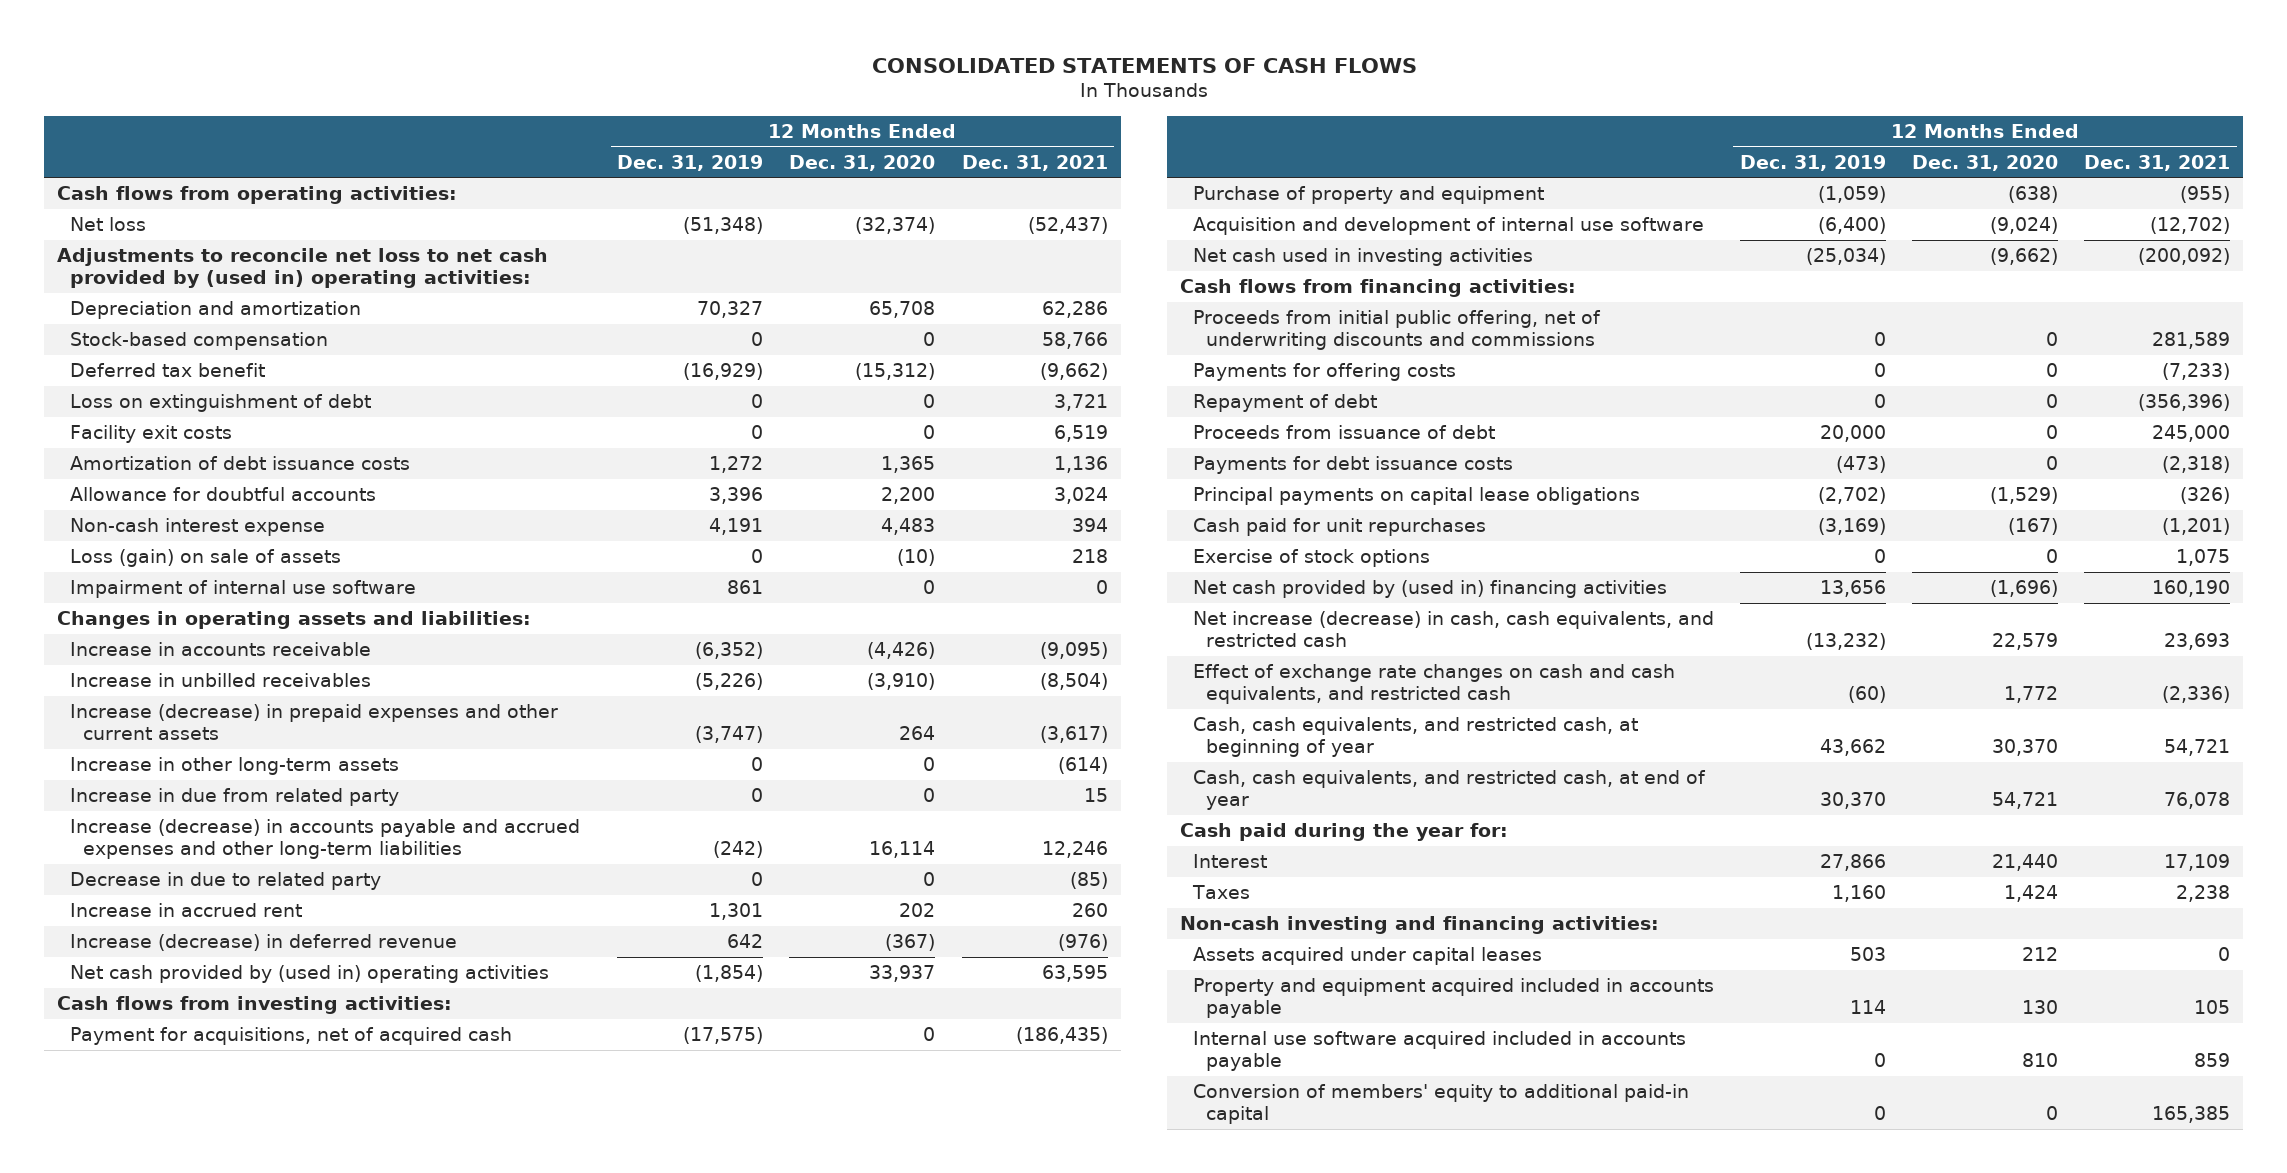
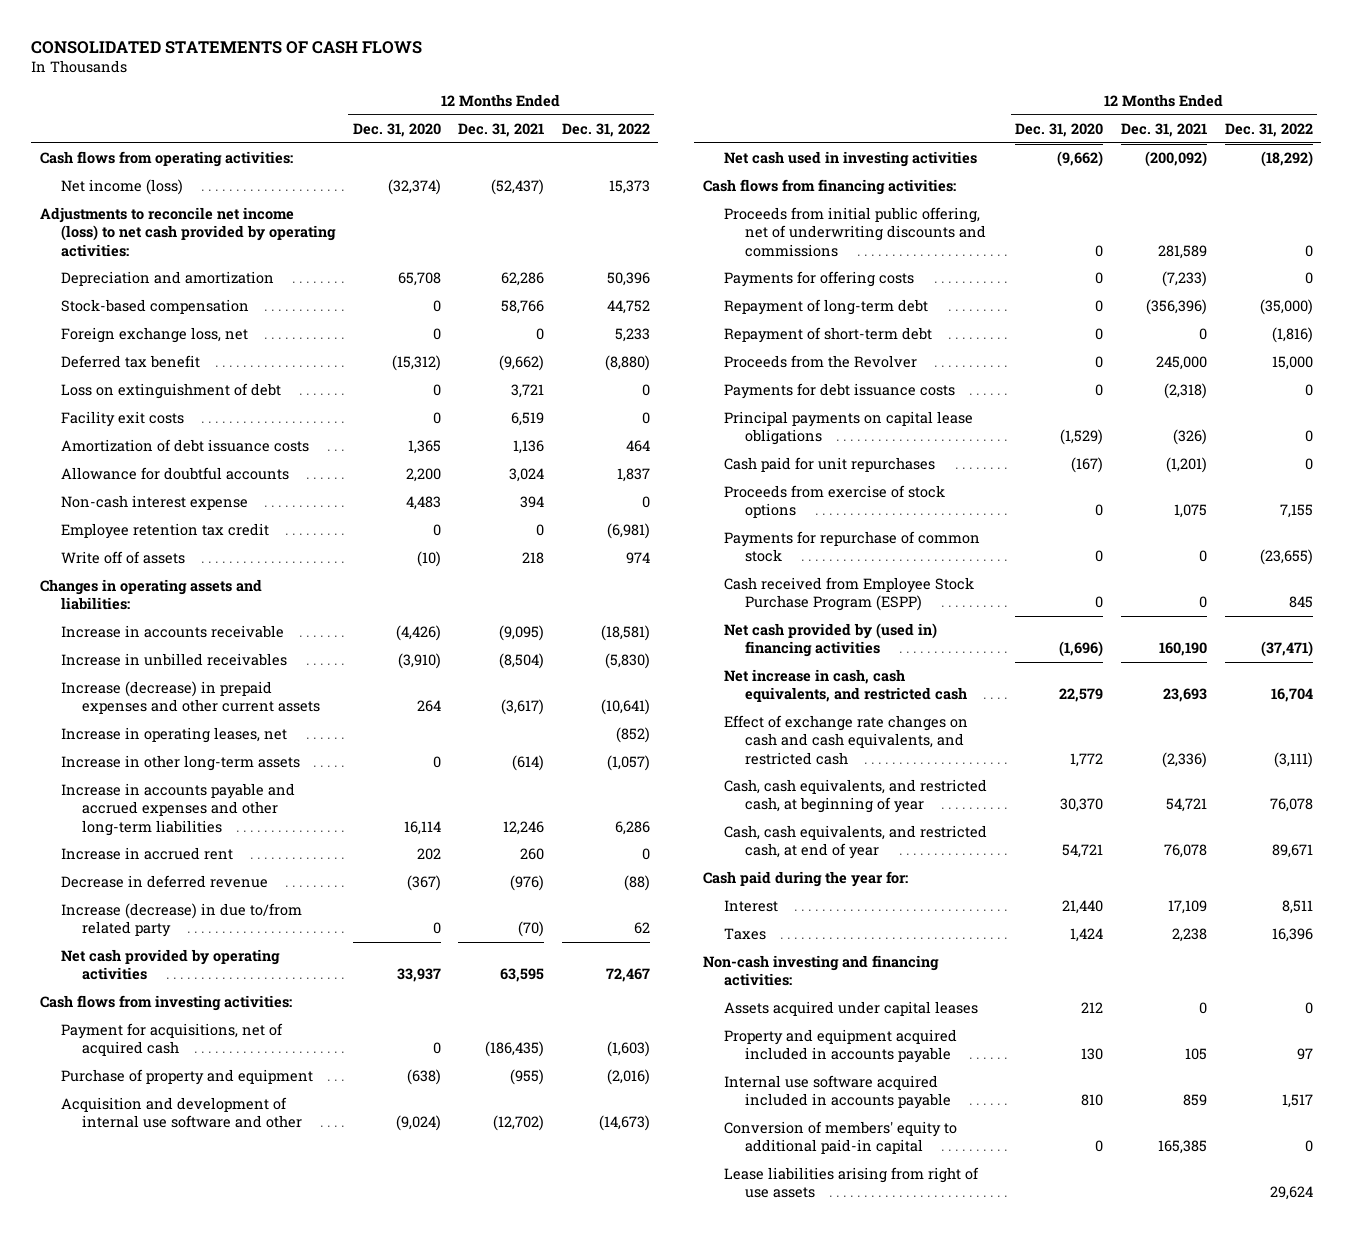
[617,154,764,171] Dec. 31, 2019 -> none
none -> [561,122,650,137] Dec. 31, 2022
[70,217,147,232] Net loss -> [60,179,183,196] Net income (loss)
[57,248,549,288] Adjustments to reconcile net loss to net cash provided by (used in) operating activities: -> [39,207,336,257] Adjustments to reconcile net income (loss) to net cash provided by operating activities:
none -> [60,327,248,344] Foreign exchange loss, net
[70,580,417,599] Impairment of internal use software -> none
none -> [60,523,269,540] Employee retention tax credit
[70,549,342,568] Loss (gain) on sale of assets -> [60,551,185,565] Write off of assets
none -> [60,727,287,744] Increase in operating leases, net
[70,788,400,807] Increase in due from related party -> none
[70,872,382,891] Decrease in due to related party -> none
[70,819,581,859] Increase (decrease) in accounts payable and accrued expenses and other long-term liabilities -> [60,783,295,836] Increase in accounts payable and accrued expenses and other long-term liabilities
[70,934,458,952] Increase (decrease) in deferred revenue -> [60,875,268,889] Decrease in deferred revenue
none -> [60,903,302,938] Increase (decrease) in due to/from related party
[70,965,550,984] Net cash provided by (used in) operating activities -> [60,949,280,981] Net cash provided by operating activities
[1192,217,1704,236] Acquisition and development of internal use software -> [60,1097,303,1129] Acquisition and development of internal use software and other
[1192,394,1377,413] Repayment of debt -> [723,299,928,316] Repayment of long-term debt
none -> [723,327,932,344] Repayment of short-term debt
[1192,425,1495,440] Proceeds from issuance of debt -> [723,355,917,369] Proceeds from the Revolver
[1192,549,1430,568] Exercise of stock options -> [723,485,945,519] Proceeds from exercise of stock options
none -> [723,531,980,563] Payments for repurchase of common stock
none -> [723,577,974,612] Cash received from Employee Stock Purchase Program (ESPP)
[1192,611,1714,647] Net increase (decrease) in cash, cash equivalents, and restricted cash -> [723,669,968,703] Net increase in cash, cash equivalents, and restricted cash
none -> [723,1167,979,1199] Lease liabilities arising from right of use assets

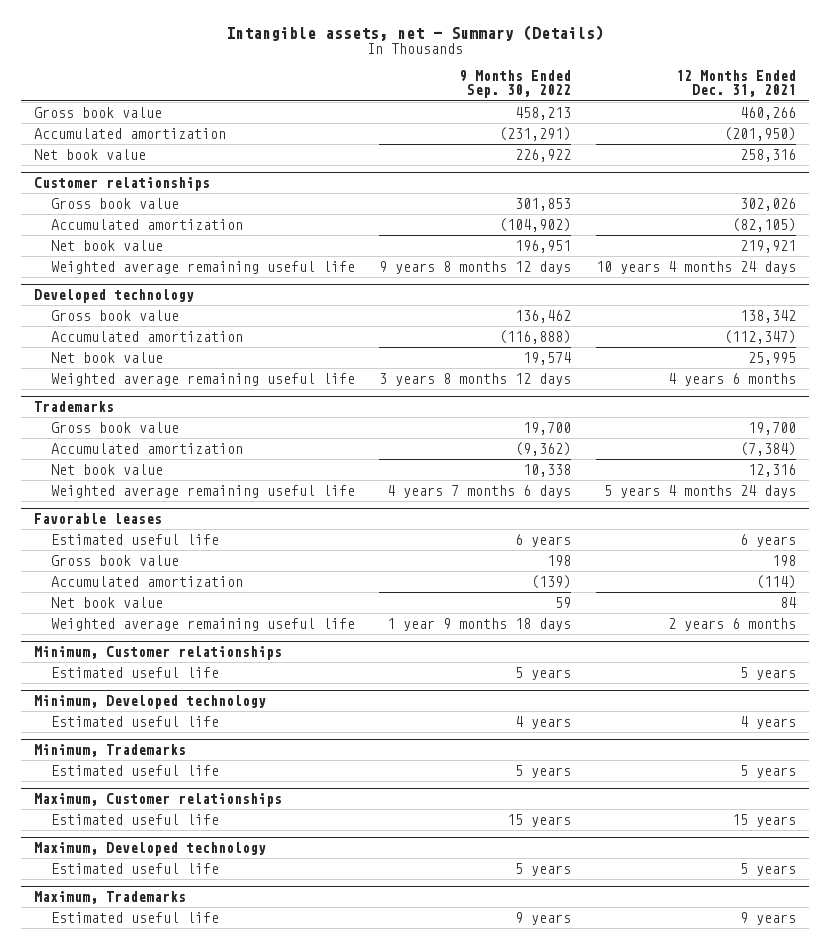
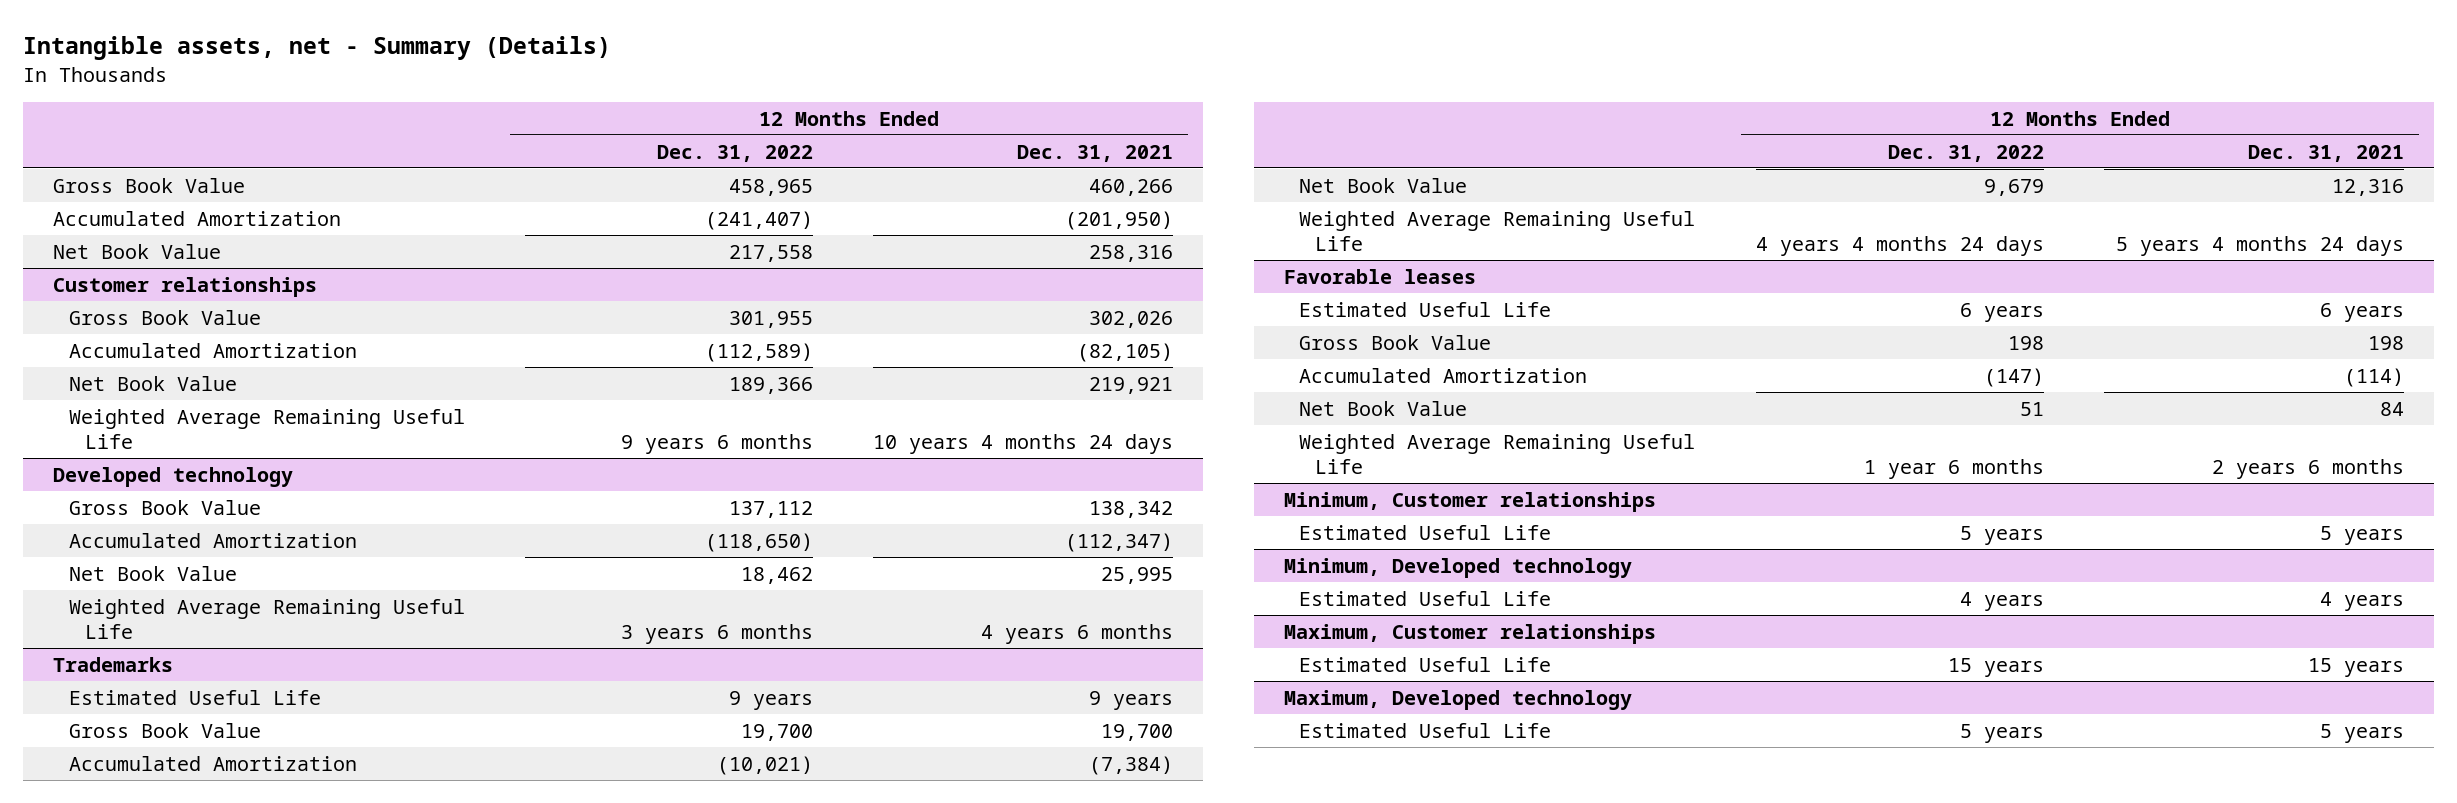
[459,69,572,99] 9 Months Ended Sep. 30, 2022 -> none
none -> [656,144,813,162] Dec. 31, 2022
[33,106,162,118] Gross book value -> [52,177,245,193] Gross Book Value
[33,127,226,139] Accumulated amortization -> [52,210,341,226] Accumulated Amortization
[33,148,146,160] Net book value -> [52,243,221,259] Net Book Value
[50,197,179,209] Gross book value -> [68,309,261,325] Gross Book Value
[50,218,243,230] Accumulated amortization -> [68,342,357,358] Accumulated Amortization
[50,239,163,251] Net book value -> [68,375,237,391] Net Book Value
[50,260,355,274] Weighted average remaining useful life -> [68,408,465,450] Weighted Average Remaining Useful Life
[50,309,179,321] Gross book value -> [68,499,261,515] Gross Book Value
[50,330,243,342] Accumulated amortization -> [68,532,357,548] Accumulated Amortization
[50,351,163,363] Net book value -> [68,565,237,581] Net Book Value
[50,372,355,386] Weighted average remaining useful life -> [68,598,465,640] Weighted Average Remaining Useful Life
none -> [68,689,321,705] Estimated Useful Life
[50,421,179,433] Gross book value -> [68,722,261,738] Gross Book Value
[50,442,243,454] Accumulated amortization -> [68,755,357,771] Accumulated Amortization
[50,463,163,475] Net book value -> [1299,177,1468,193] Net Book Value
[50,484,355,498] Weighted average remaining useful life -> [1299,210,1696,252] Weighted Average Remaining Useful Life
[50,533,219,545] Estimated useful life -> [1299,301,1552,317] Estimated Useful Life
[50,554,179,566] Gross book value -> [1299,334,1492,350] Gross Book Value
[50,575,243,587] Accumulated amortization -> [1299,367,1588,383] Accumulated Amortization
[50,596,163,608] Net book value -> [1299,400,1468,416] Net Book Value
[50,617,355,631] Weighted average remaining useful life -> [1299,433,1696,475] Weighted Average Remaining Useful Life
[50,666,219,678] Estimated useful life -> [1299,524,1552,540] Estimated Useful Life
[33,743,186,757] Minimum, Trademarks -> none
[50,764,219,776] Estimated useful life -> none
[50,715,219,727] Estimated useful life -> [1299,590,1552,606] Estimated Useful Life
[50,813,219,825] Estimated useful life -> [1299,656,1552,672] Estimated Useful Life
[33,890,186,904] Maximum, Trademarks -> none
[50,911,219,923] Estimated useful life -> none
[50,862,219,874] Estimated useful life -> [1299,722,1552,738] Estimated Useful Life

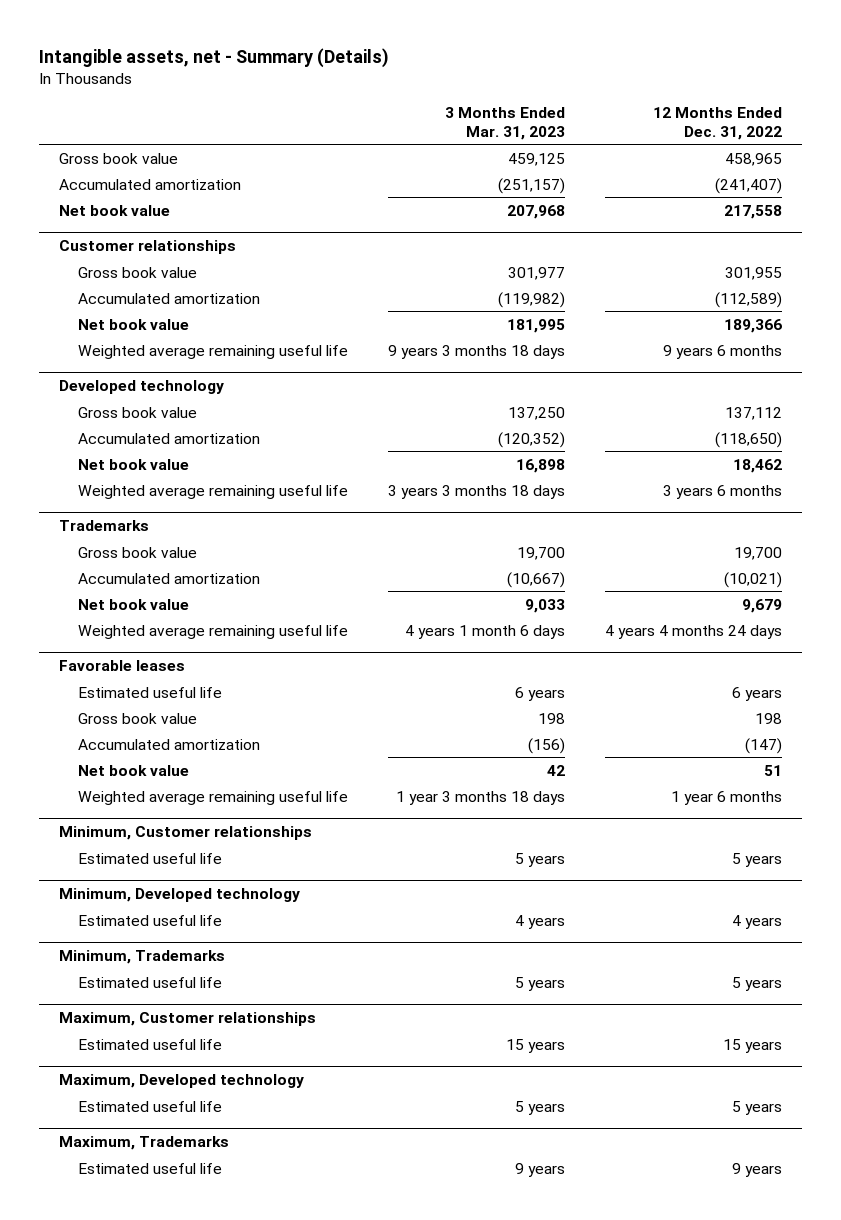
[1016,144,1173,162] Dec. 31, 2021 -> none
none -> [444,106,565,140] 3 Months Ended Mar. 31, 2023
[52,177,245,193] Gross Book Value -> [58,152,178,164] Gross book value
[52,210,341,226] Accumulated Amortization -> [58,178,241,190] Accumulated amortization
[52,243,221,259] Net Book Value -> [58,204,170,216] Net book value
[68,309,261,325] Gross Book Value -> [77,266,197,278] Gross book value
[68,342,357,358] Accumulated Amortization -> [77,292,260,304] Accumulated amortization
[68,375,237,391] Net Book Value -> [77,318,189,330] Net book value
[68,408,465,450] Weighted Average Remaining Useful Life -> [77,344,348,359] Weighted average remaining useful life
[68,499,261,515] Gross Book Value -> [77,406,197,418] Gross book value
[68,532,357,548] Accumulated Amortization -> [77,432,260,444] Accumulated amortization
[68,565,237,581] Net Book Value -> [77,458,189,470] Net book value
[68,598,465,640] Weighted Average Remaining Useful Life -> [77,484,348,499] Weighted average remaining useful life
[68,689,321,705] Estimated Useful Life -> none
[68,722,261,738] Gross Book Value -> [77,546,197,558] Gross book value
[68,755,357,771] Accumulated Amortization -> [77,572,260,584] Accumulated amortization
[1299,177,1468,193] Net Book Value -> [77,598,189,610] Net book value
[1299,210,1696,252] Weighted Average Remaining Useful Life -> [77,624,348,639] Weighted average remaining useful life
[1299,301,1552,317] Estimated Useful Life -> [77,686,222,698] Estimated useful life
[1299,334,1492,350] Gross Book Value -> [77,712,197,724] Gross book value
[1299,367,1588,383] Accumulated Amortization -> [77,738,260,750] Accumulated amortization
[1299,400,1468,416] Net Book Value -> [77,764,189,776] Net book value
[1299,433,1696,475] Weighted Average Remaining Useful Life -> [77,790,348,805] Weighted average remaining useful life
[1299,524,1552,540] Estimated Useful Life -> [77,852,222,864] Estimated useful life
[1299,590,1552,606] Estimated Useful Life -> [77,914,222,926] Estimated useful life
none -> [58,950,225,965] Minimum, Trademarks
none -> [77,976,222,988] Estimated useful life
[1299,656,1552,672] Estimated Useful Life -> [77,1038,222,1050] Estimated useful life
[1299,722,1552,738] Estimated Useful Life -> [77,1100,222,1112] Estimated useful life
none -> [58,1136,229,1151] Maximum, Trademarks
none -> [77,1162,222,1174] Estimated useful life

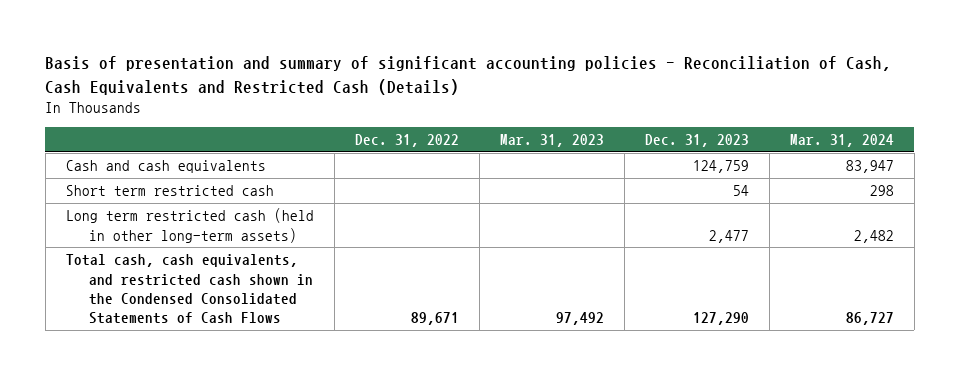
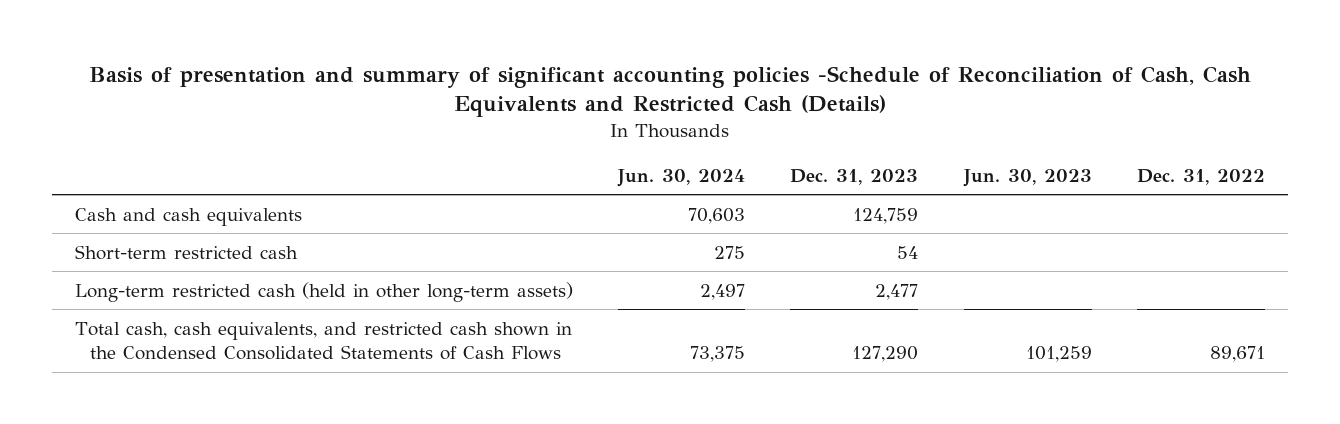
[45,56,892,95] Basis of presentation and summary of significant accounting policies - Reconciliation of Cash, Cash Equivalents and Restricted Cash (Details) -> [88,65,1251,118] Basis of presentation and summary of significant accounting policies -Schedule of Reconciliation of Cash, Cash Equivalents and Restricted Cash (Details)
[499,133,604,147] Mar. 31, 2023 -> none
[789,133,894,147] Mar. 31, 2024 -> none
none -> [616,169,745,188] Jun. 30, 2024
none -> [962,169,1092,188] Jun. 30, 2023
[65,185,274,197] Short term restricted cash -> [74,244,298,260] Short-term restricted cash
[65,208,314,243] Long term restricted cash (held in other long-term assets) -> [74,281,573,302] Long-term restricted cash (held in other long-term assets)

